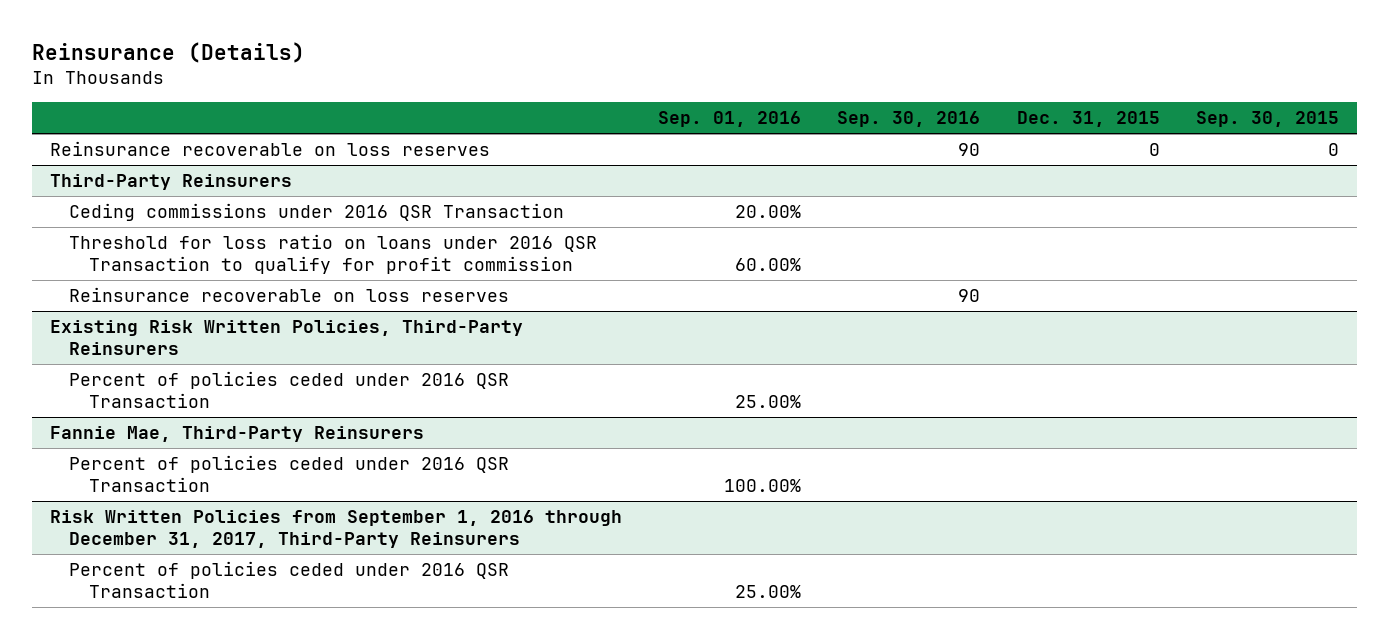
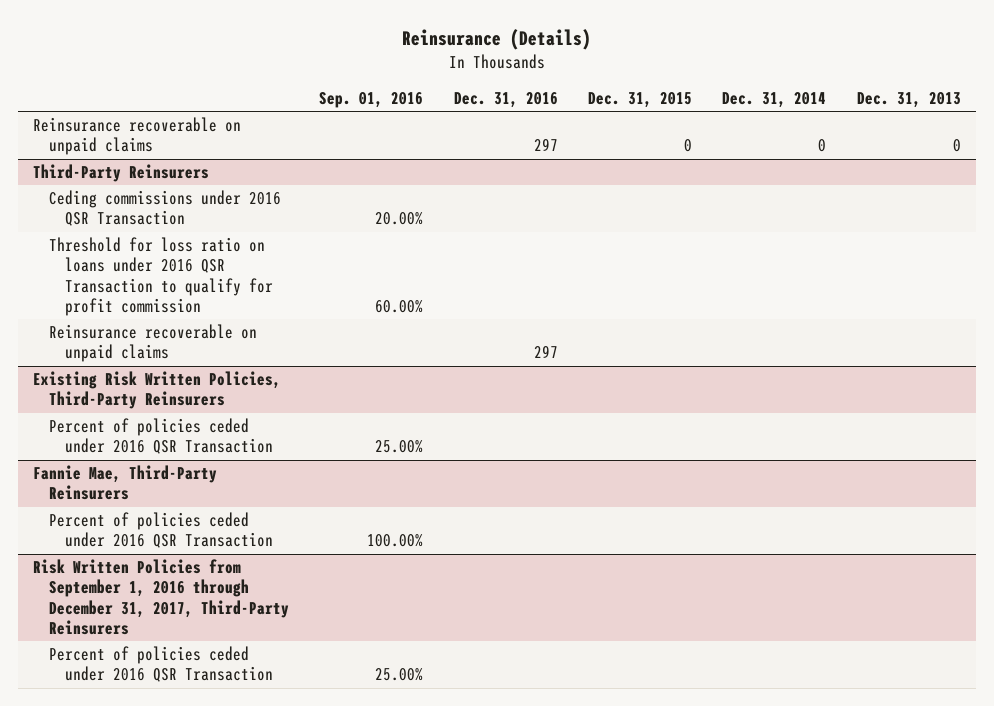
[837,111,981,128] Sep. 30, 2016 -> none
[1195,111,1339,128] Sep. 30, 2015 -> none
none -> [453,92,558,109] Dec. 31, 2016
none -> [722,92,827,109] Dec. 31, 2014
none -> [856,92,961,109] Dec. 31, 2013
[49,141,490,157] Reinsurance recoverable on loss reserves -> [33,117,242,156] Reinsurance recoverable on unpaid claims
[69,287,510,303] Reinsurance recoverable on loss reserves -> [48,324,257,363] Reinsurance recoverable on unpaid claims

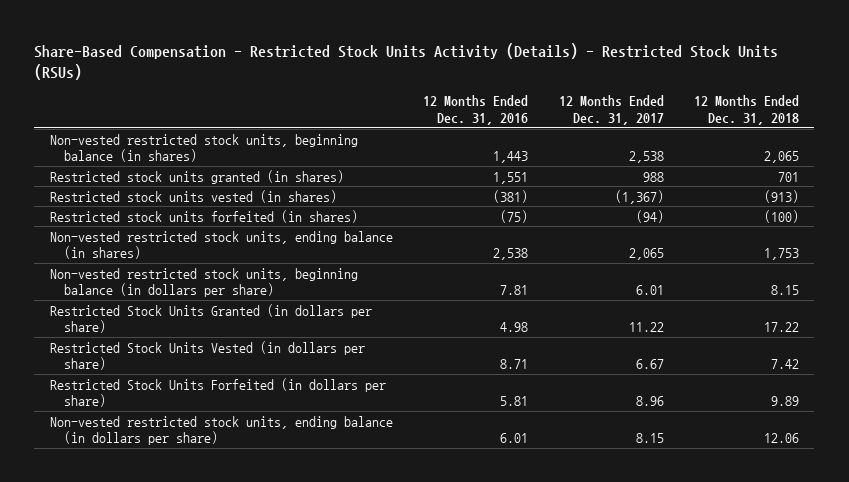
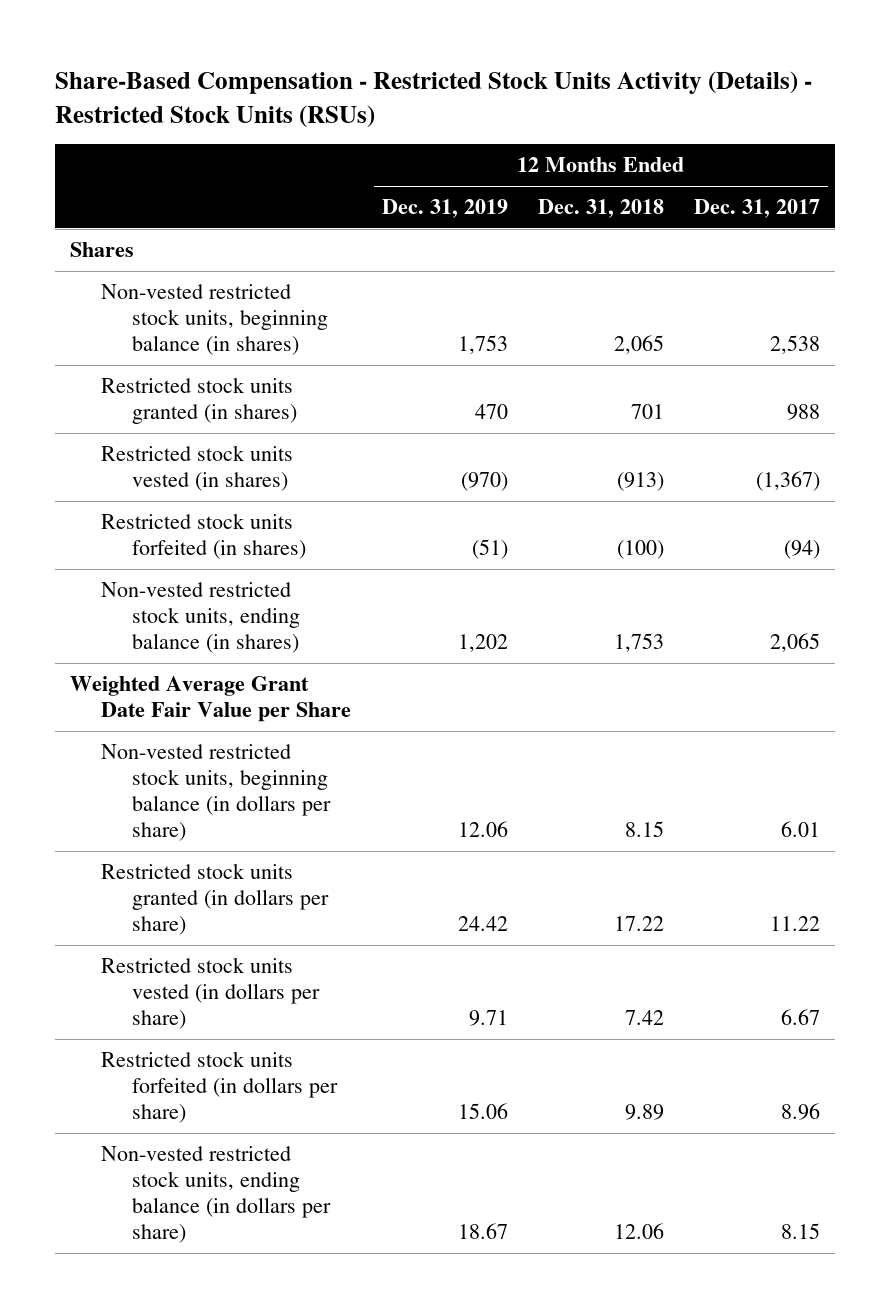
[423,95,529,125] 12 Months Ended Dec. 31, 2016 -> none
none -> [381,199,508,219] Dec. 31, 2019
none -> [70,241,135,257] Shares
none -> [70,675,352,723] Weighted Average Grant Date Fair Value per Share
[49,303,372,333] Restricted Stock Units Granted (in dollars per share) -> [101,862,330,936] Restricted stock units granted (in dollars per share)
[49,340,365,370] Restricted Stock Units Vested (in dollars per share) -> [101,956,321,1030] Restricted stock units vested (in dollars per share)
[49,377,386,407] Restricted Stock Units Forfeited (in dollars per share) -> [101,1050,339,1124] Restricted stock units forfeited (in dollars per share)

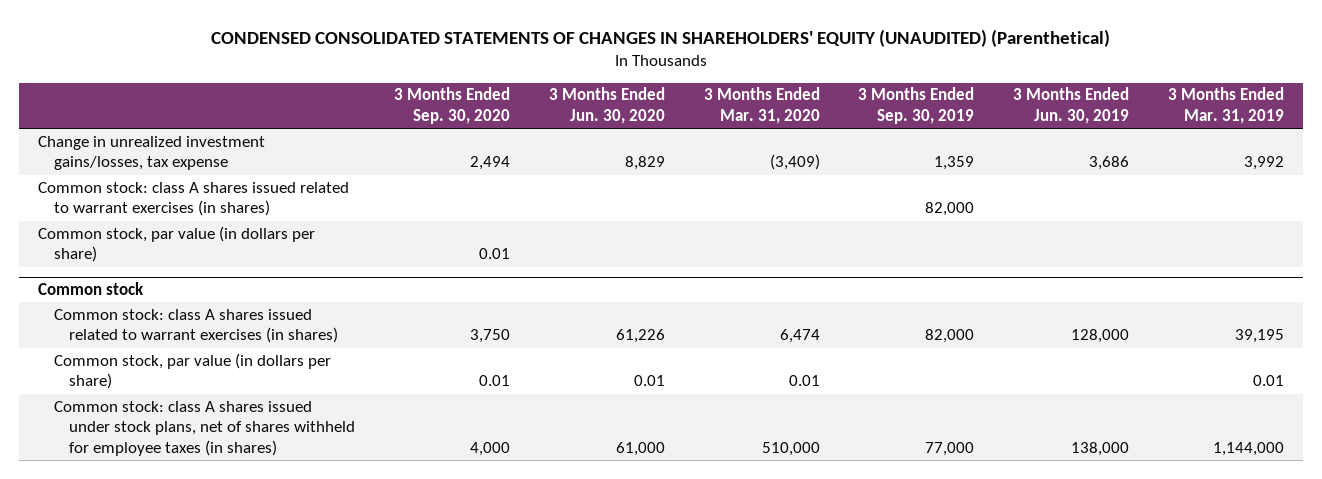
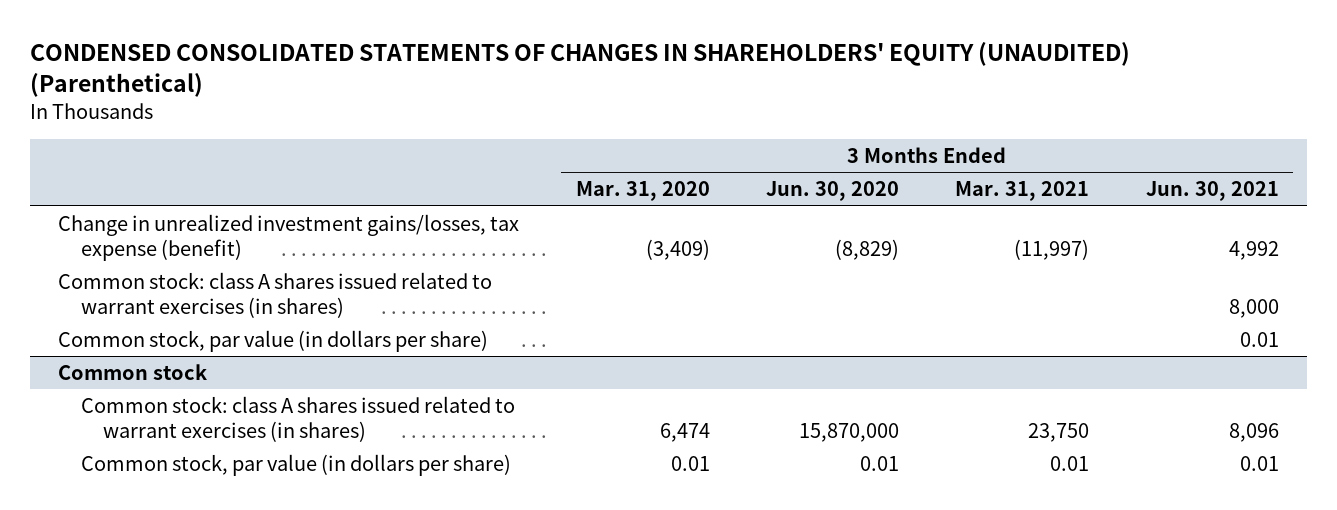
[393,87,510,124] 3 Months Ended Sep. 30, 2020 -> none
[858,87,975,124] 3 Months Ended Sep. 30, 2019 -> none
[1013,87,1130,124] 3 Months Ended Jun. 30, 2019 -> none
[1167,87,1284,124] 3 Months Ended Mar. 31, 2019 -> none
none -> [955,181,1090,202] Mar. 31, 2021
none -> [1145,181,1279,202] Jun. 30, 2021
[38,135,266,171] Change in unrealized investment gains/losses, tax expense -> [58,213,520,261] Change in unrealized investment gains/losses, tax expense (benefit)
[624,156,665,171] 8,829 -> [834,238,899,260] (8,829)
[615,329,665,344] 61,226 -> [798,422,899,442] 15,870,000
[53,400,356,456] Common stock: class A shares issued under stock plans, net of shares withheld for employee taxes (in shares) -> none

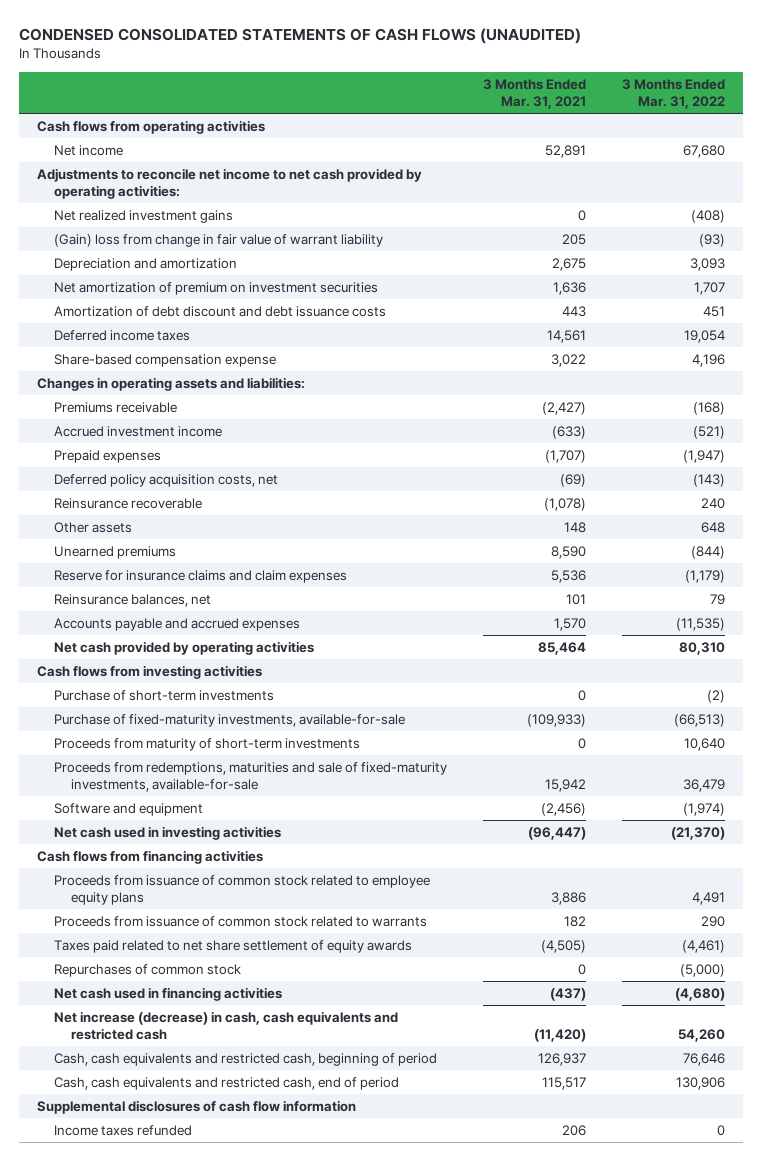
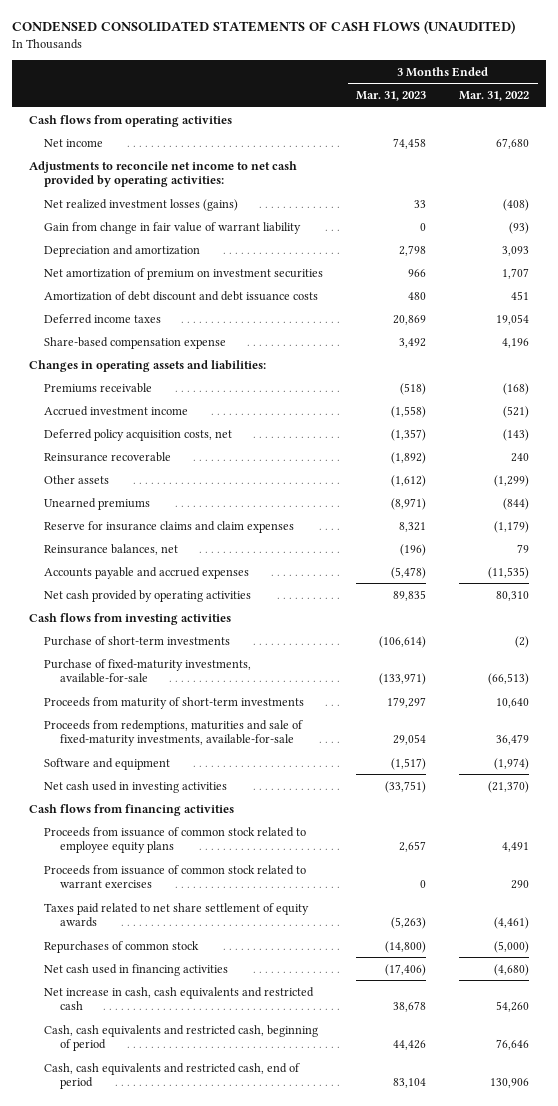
[483,78,587,109] 3 Months Ended Mar. 31, 2021 -> none
none -> [356,91,427,102] Mar. 31, 2023
[54,209,234,223] Net realized investment gains -> [44,198,239,211] Net realized investment losses (gains)
[54,233,384,247] (Gain) loss from change in fair value of warrant liability -> [44,221,302,234] Gain from change in fair value of warrant liability
[54,449,162,463] Prepaid expenses -> none
[701,521,726,533] 648 -> [494,474,530,487] (1,299)
[54,915,428,927] Proceeds from issuance of common stock related to warrants -> [44,864,307,889] Proceeds from issuance of common stock related to warrant exercises
[54,1010,399,1041] Net increase (decrease) in cash, cash equivalents and restricted cash -> [44,986,315,1011] Net increase in cash, cash equivalents and restricted cash
[37,1099,357,1114] Supplemental disclosures of cash flow information -> none
[54,1124,193,1136] Income taxes refunded -> none

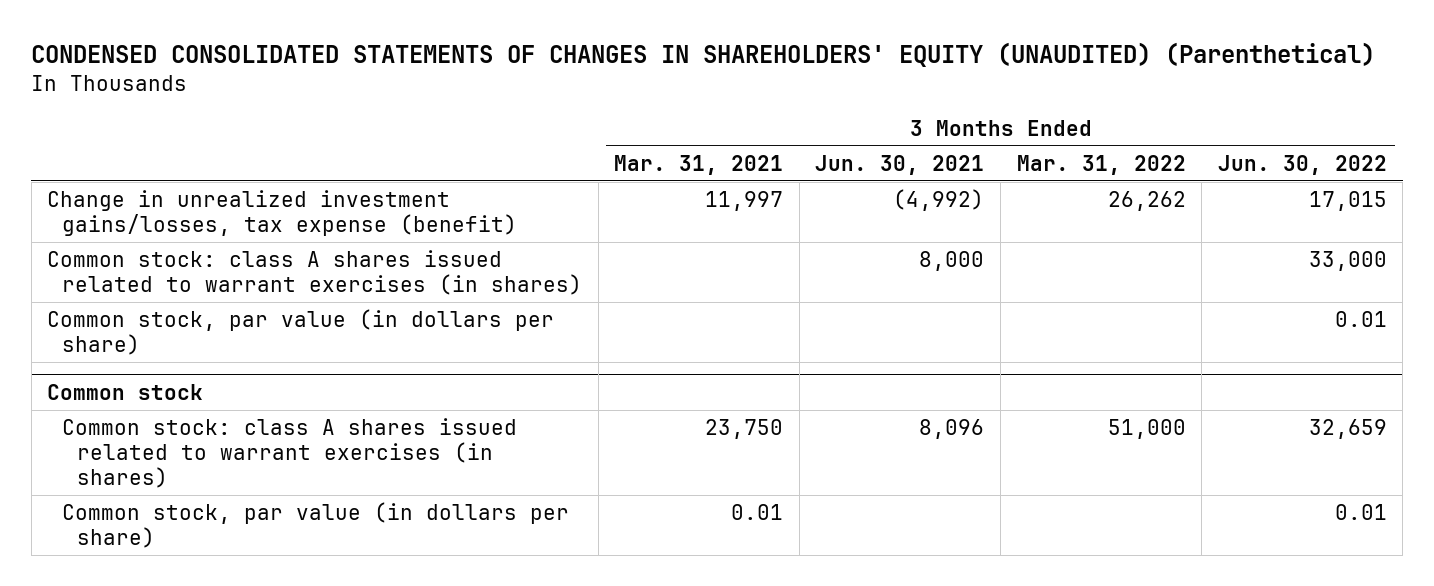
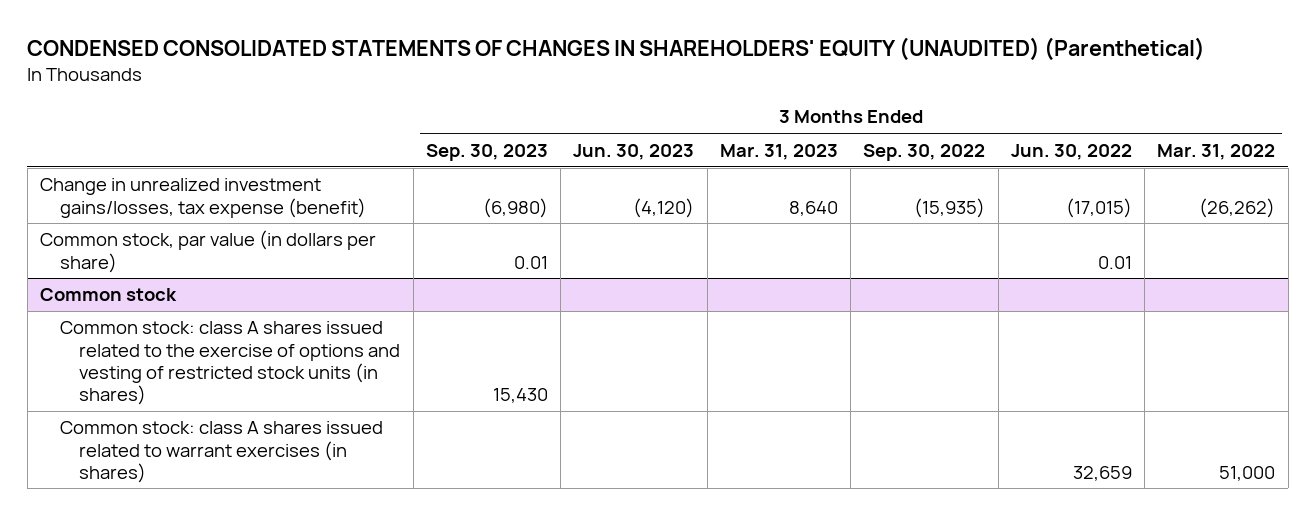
[614,154,784,175] Mar. 31, 2021 -> none
[815,154,985,175] Jun. 30, 2021 -> none
none -> [425,143,548,161] Sep. 30, 2023
none -> [573,143,695,160] Jun. 30, 2023
none -> [719,143,838,160] Mar. 31, 2023
none -> [863,143,986,161] Sep. 30, 2022
[47,249,583,296] Common stock: class A shares issued related to warrant exercises (in shares) -> none
[1107,190,1186,211] 26,262 -> [1199,197,1276,218] (26,262)
[1308,190,1387,211] 17,015 -> [1065,197,1132,218] (17,015)
none -> [59,321,401,405] Common stock: class A shares issued related to the exercise of options and vesting of restricted stock units (in shares)
[62,501,570,549] Common stock, par value (in dollars per share) -> none

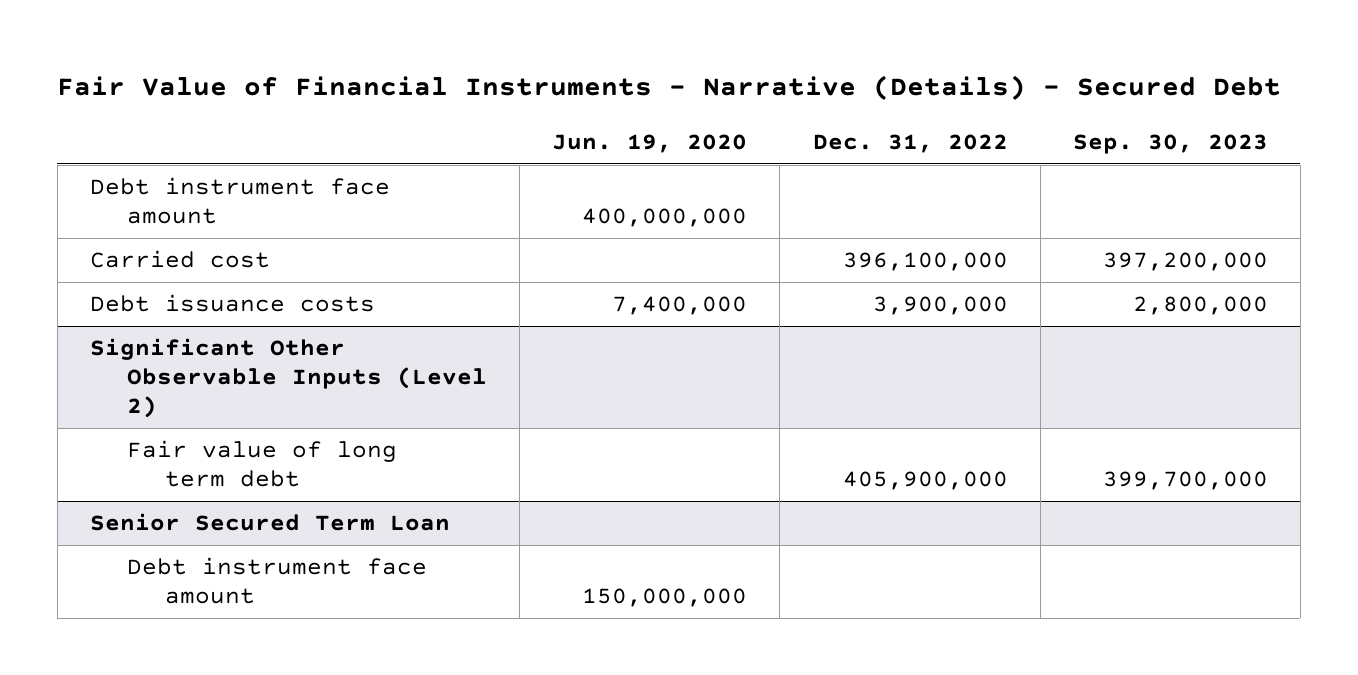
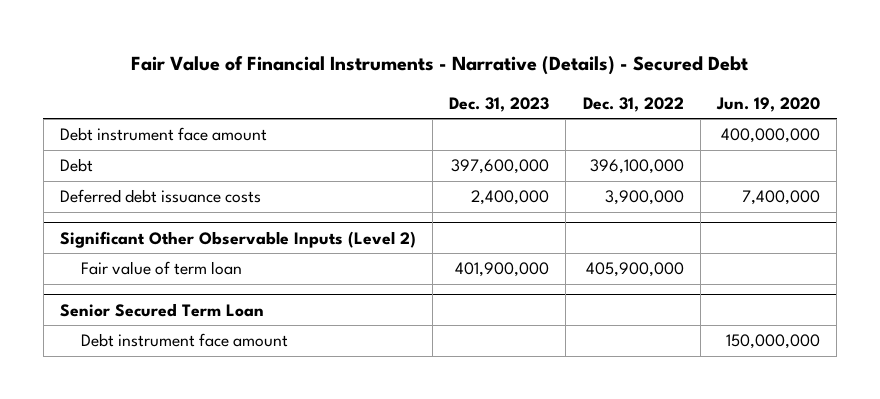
[1072,133,1268,154] Sep. 30, 2023 -> none
none -> [449,96,550,112] Dec. 31, 2023
[89,250,270,269] Carried cost -> [59,158,93,173] Debt
[89,294,375,313] Debt issuance costs -> [59,189,261,204] Deferred debt issuance costs
[127,440,398,488] Fair value of long term debt -> [81,261,243,276] Fair value of term loan

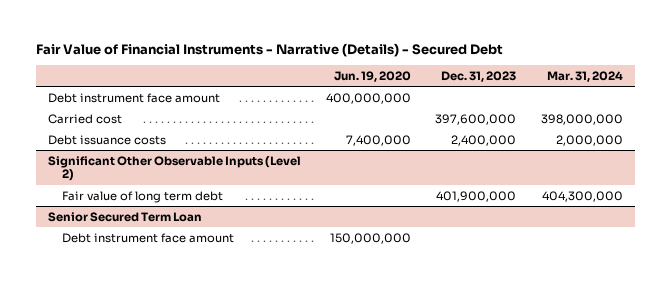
[582,96,684,112] Dec. 31, 2022 -> none
none -> [546,70,623,82] Mar. 31, 2024
[59,158,93,173] Debt -> [48,113,123,124] Carried cost
[59,189,261,204] Deferred debt issuance costs -> [48,134,167,145] Debt issuance costs
[81,261,243,276] Fair value of term loan -> [62,190,224,203] Fair value of long term debt

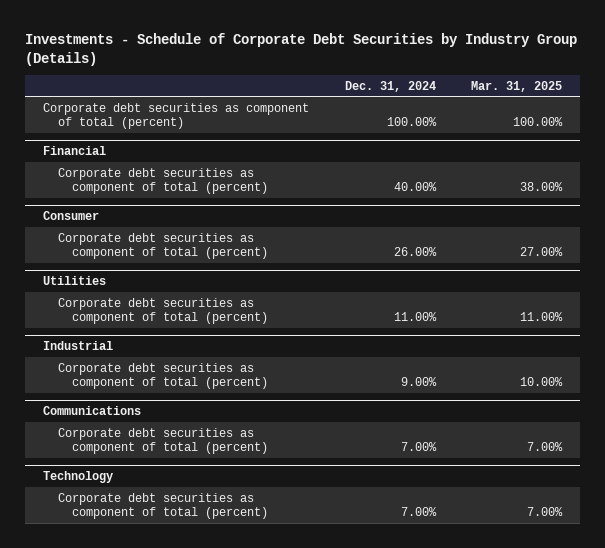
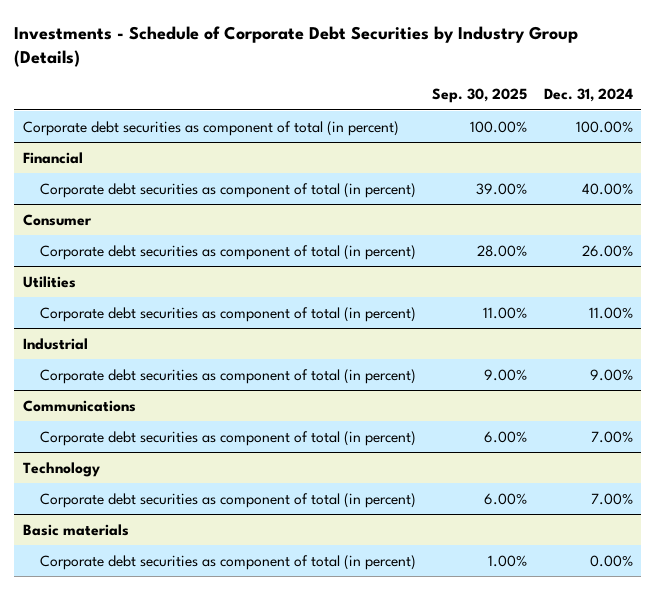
[471,80,563,92] Mar. 31, 2025 -> none
none -> [432,88,528,104] Sep. 30, 2025
[42,102,309,130] Corporate debt securities as component of total (percent) -> [22,120,399,136] Corporate debt securities as component of total (in percent)
[57,167,269,195] Corporate debt securities as component of total (percent) -> [40,182,417,198] Corporate debt securities as component of total (in percent)
[57,232,269,260] Corporate debt securities as component of total (percent) -> [40,244,417,260] Corporate debt securities as component of total (in percent)
[57,297,269,325] Corporate debt securities as component of total (percent) -> [40,306,417,322] Corporate debt securities as component of total (in percent)
[57,362,269,390] Corporate debt securities as component of total (percent) -> [40,368,417,384] Corporate debt securities as component of total (in percent)
[57,427,269,455] Corporate debt securities as component of total (percent) -> [40,430,417,446] Corporate debt securities as component of total (in percent)
[57,492,269,520] Corporate debt securities as component of total (percent) -> [40,492,417,508] Corporate debt securities as component of total (in percent)
none -> [22,523,129,536] Basic materials
none -> [40,554,417,570] Corporate debt securities as component of total (in percent)

